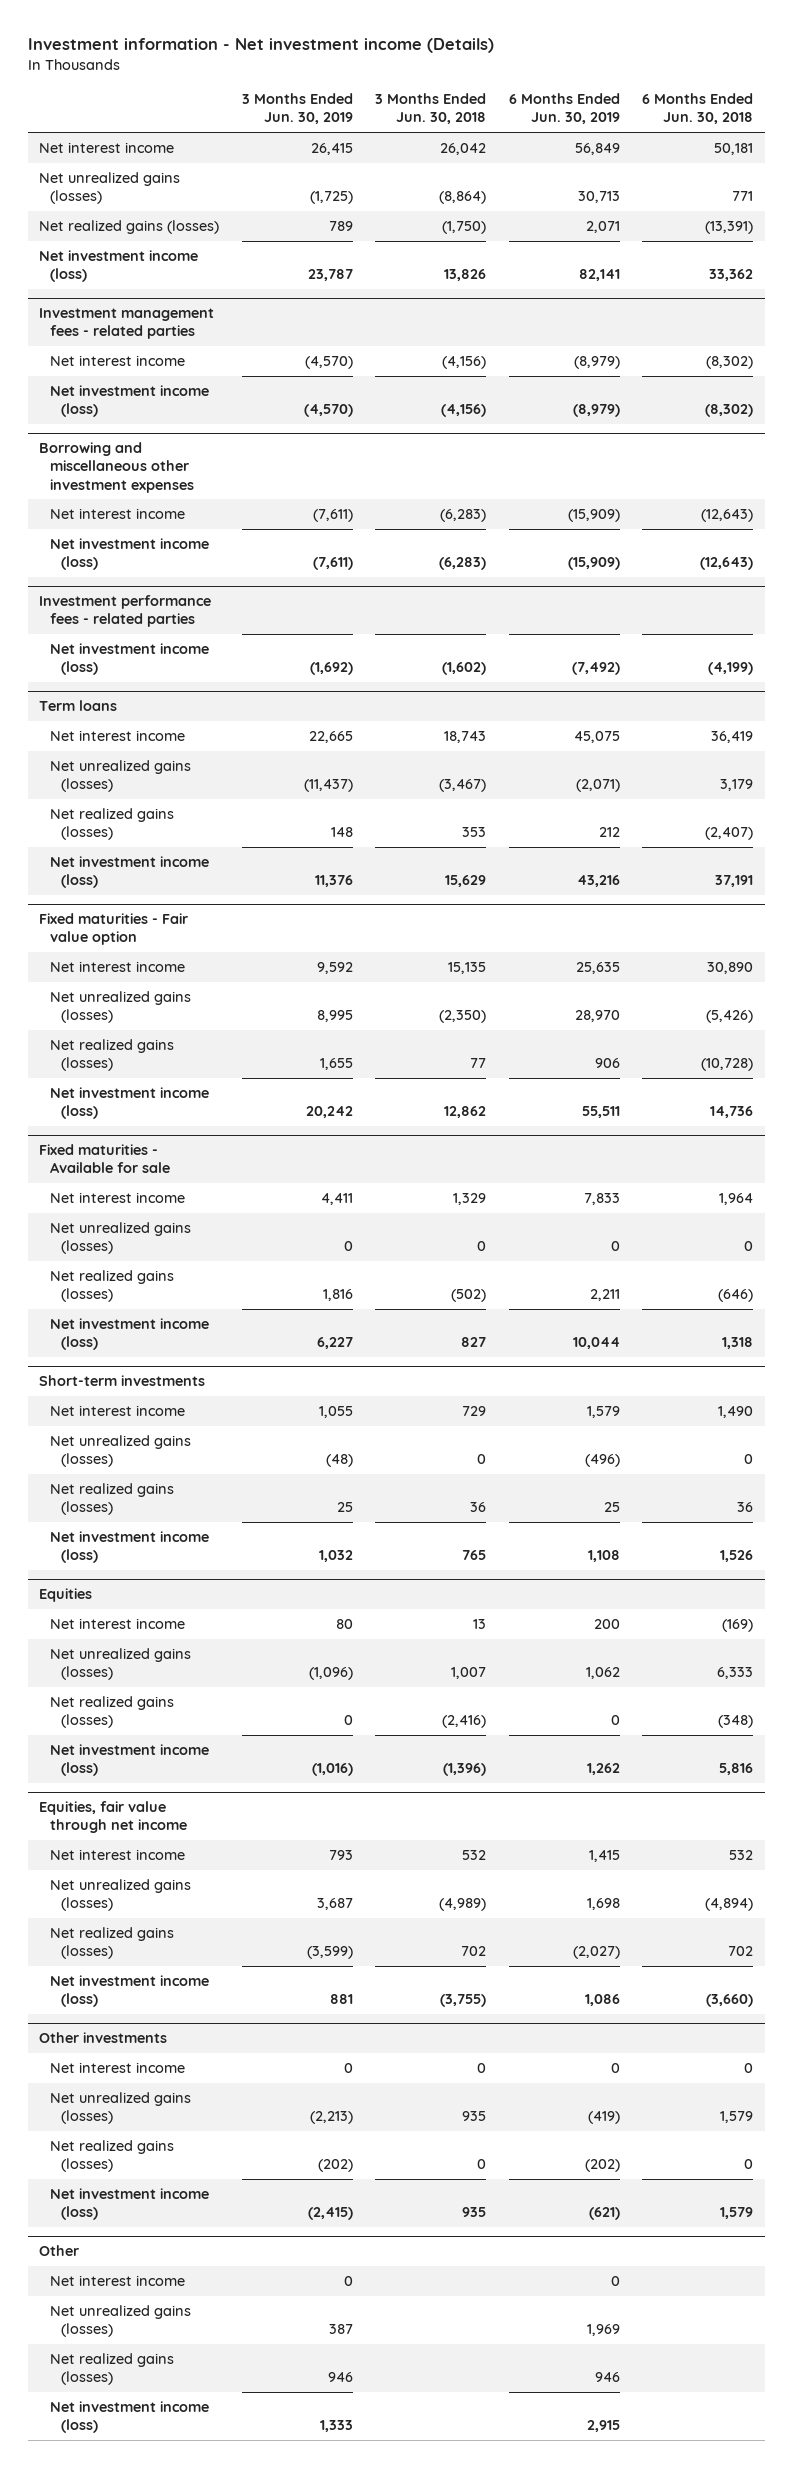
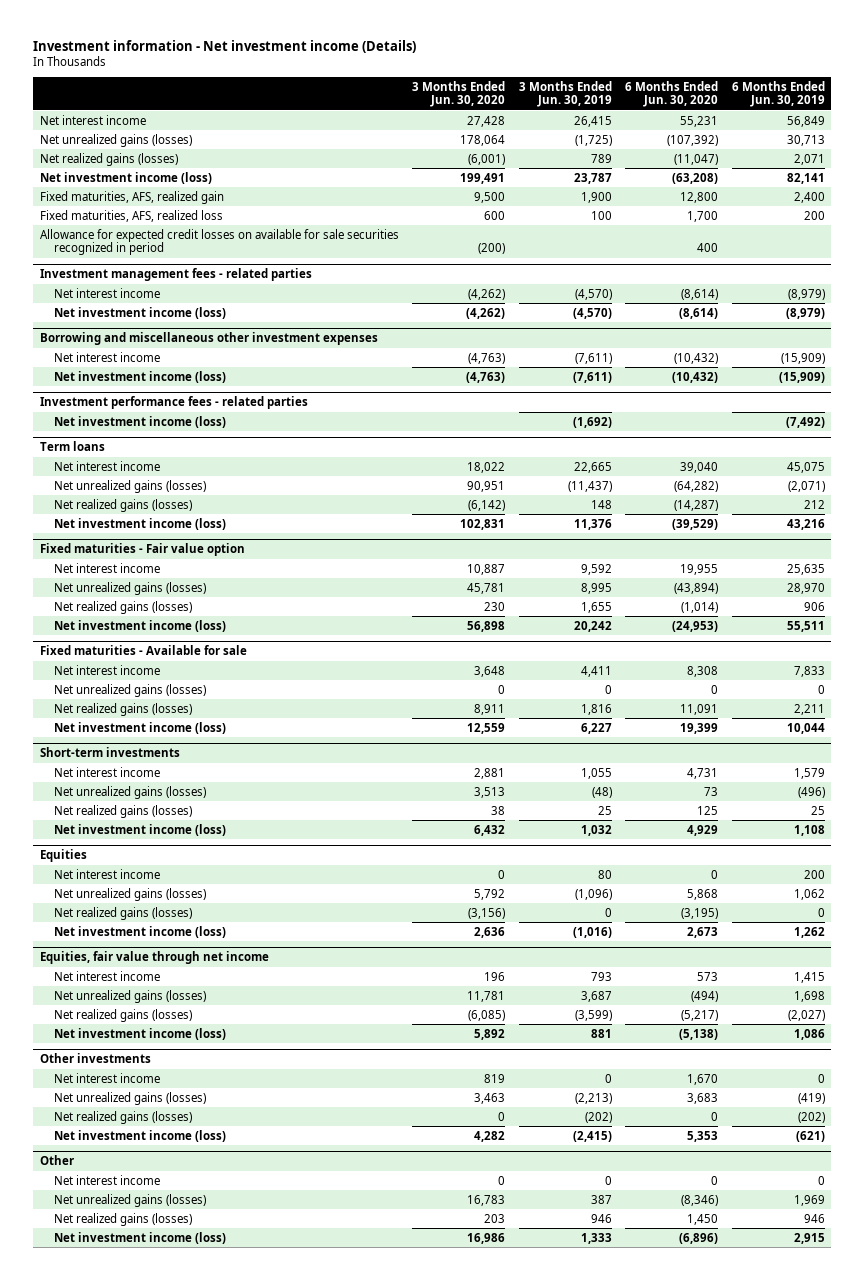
[375,93,487,125] 3 Months Ended Jun. 30, 2018 -> none
[642,93,754,125] 6 Months Ended Jun. 30, 2018 -> none
none -> [412,81,506,108] 3 Months Ended Jun. 30, 2020
none -> [625,81,719,108] 6 Months Ended Jun. 30, 2020
none -> [39,190,224,204] Fixed maturities, AFS, realized gain
none -> [39,209,223,222] Fixed maturities, AFS, realized loss
none -> [39,228,399,256] Allowance for expected credit losses on available for sale securities recognized in period

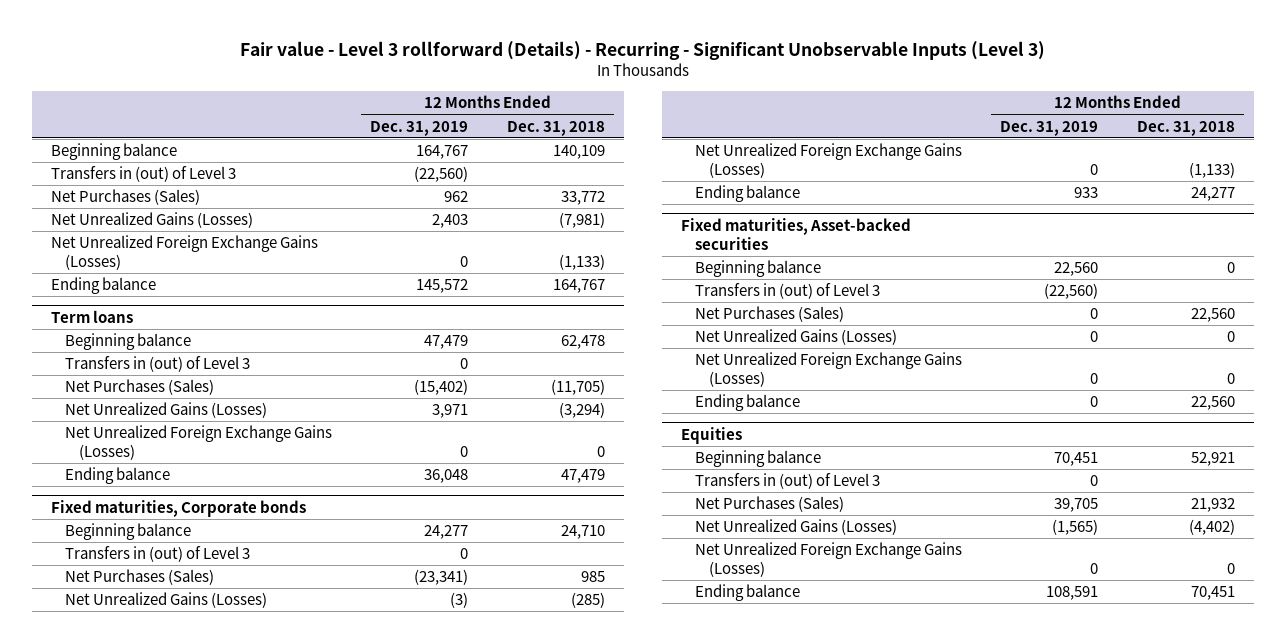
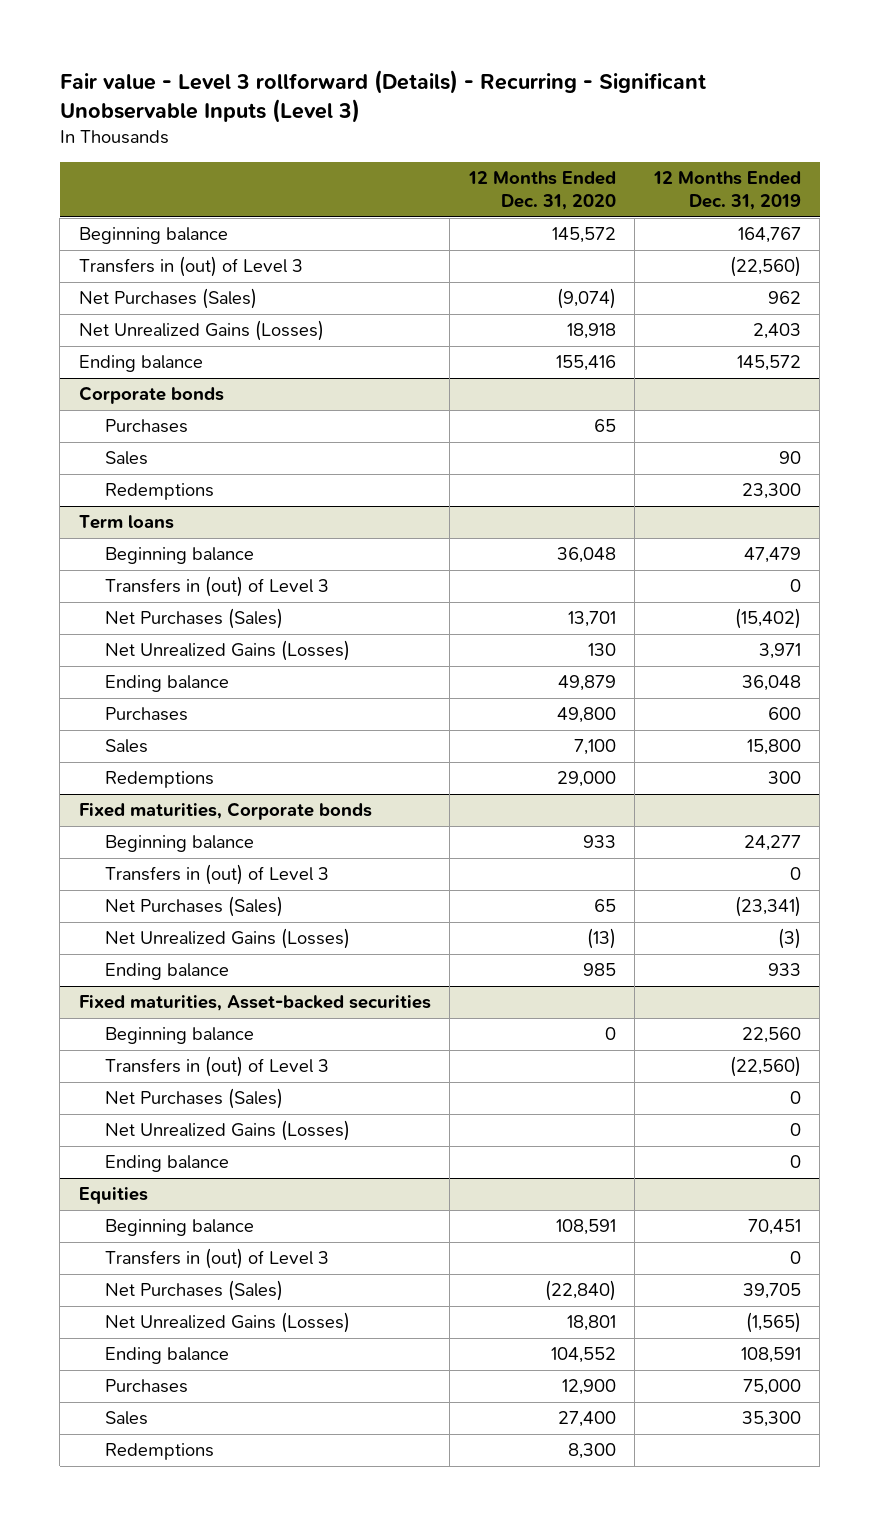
[506,120,605,136] Dec. 31, 2018 -> none
none -> [467,171,616,211] 12 Months Ended Dec. 31, 2020
[51,235,319,271] Net Unrealized Foreign Exchange Gains (Losses) -> none
none -> [78,386,224,405] Corporate bonds
none -> [104,419,188,434] Purchases
none -> [104,451,148,466] Sales
none -> [104,483,214,501] Redemptions
[64,425,332,461] Net Unrealized Foreign Exchange Gains (Losses) -> none
none -> [104,707,188,722] Purchases
none -> [104,739,148,754] Sales
none -> [104,771,214,789] Redemptions
[694,143,962,179] Net Unrealized Foreign Exchange Gains (Losses) -> none
[694,352,962,388] Net Unrealized Foreign Exchange Gains (Losses) -> none
[694,542,962,578] Net Unrealized Foreign Exchange Gains (Losses) -> none
none -> [104,1379,188,1394] Purchases
none -> [104,1411,148,1426] Sales
none -> [104,1443,214,1461] Redemptions

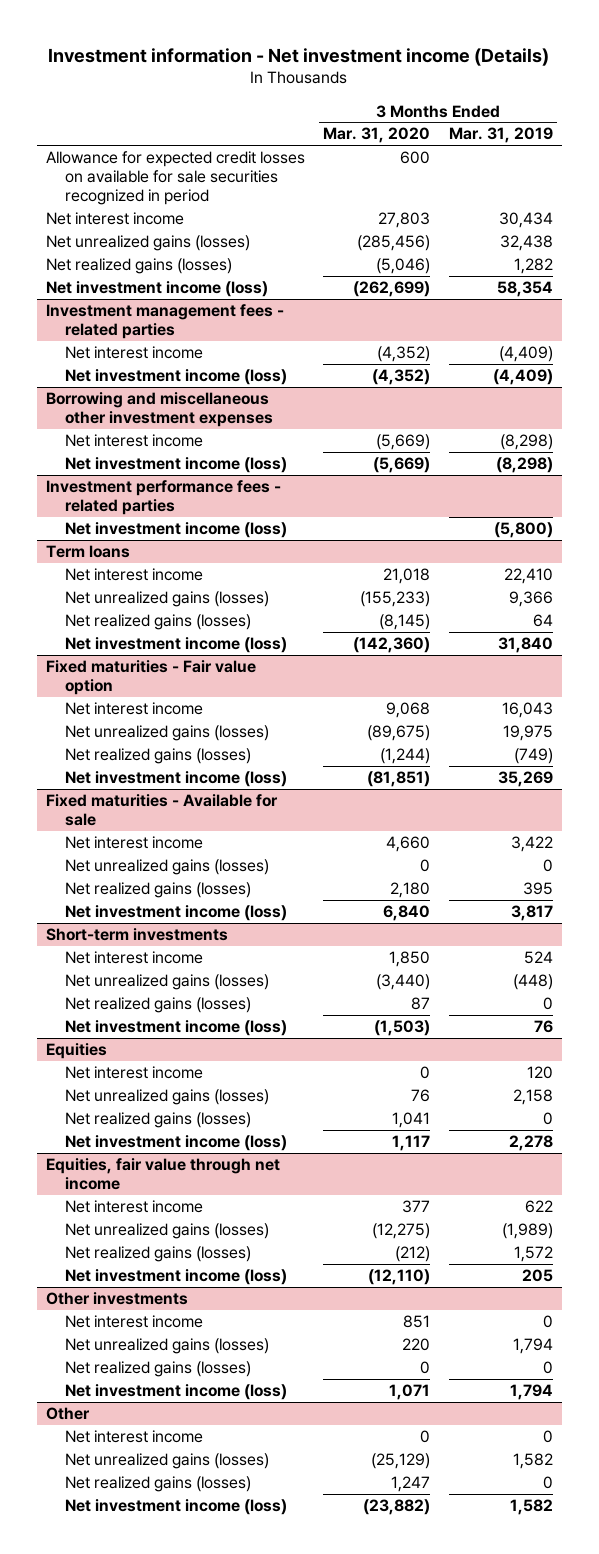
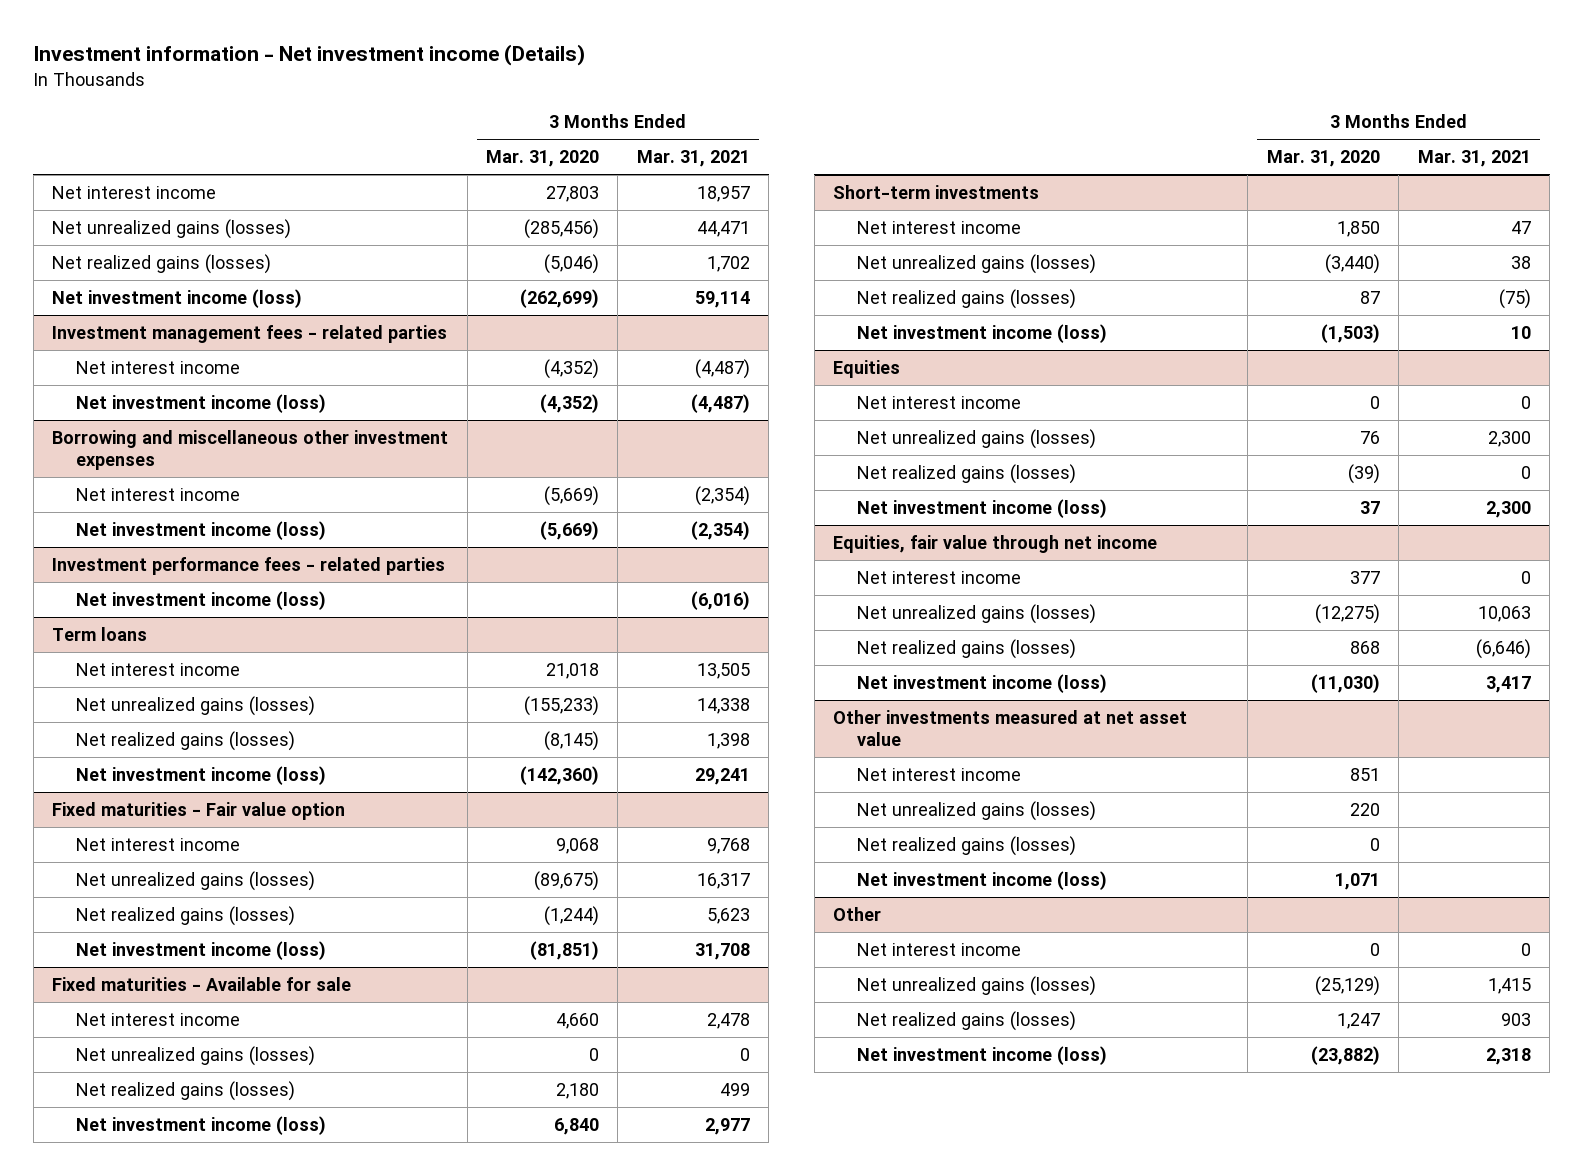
[448,127,553,144] Mar. 31, 2019 -> none
none -> [636,150,750,168] Mar. 31, 2021
[45,151,305,205] Allowance for expected credit losses on available for sale securities recognized in period -> none
[392,1112,431,1129] 1,041 -> [1347,464,1380,485] (39)
[392,1135,431,1152] 1,117 -> [1359,501,1380,515] 37
[395,1246,431,1263] (212) -> [1349,641,1380,655] 868
[368,1269,431,1286] (12,110) -> [1310,674,1380,694] (11,030)
[45,1292,188,1306] Other investments -> [833,710,1188,746] Other investments measured at net asset value

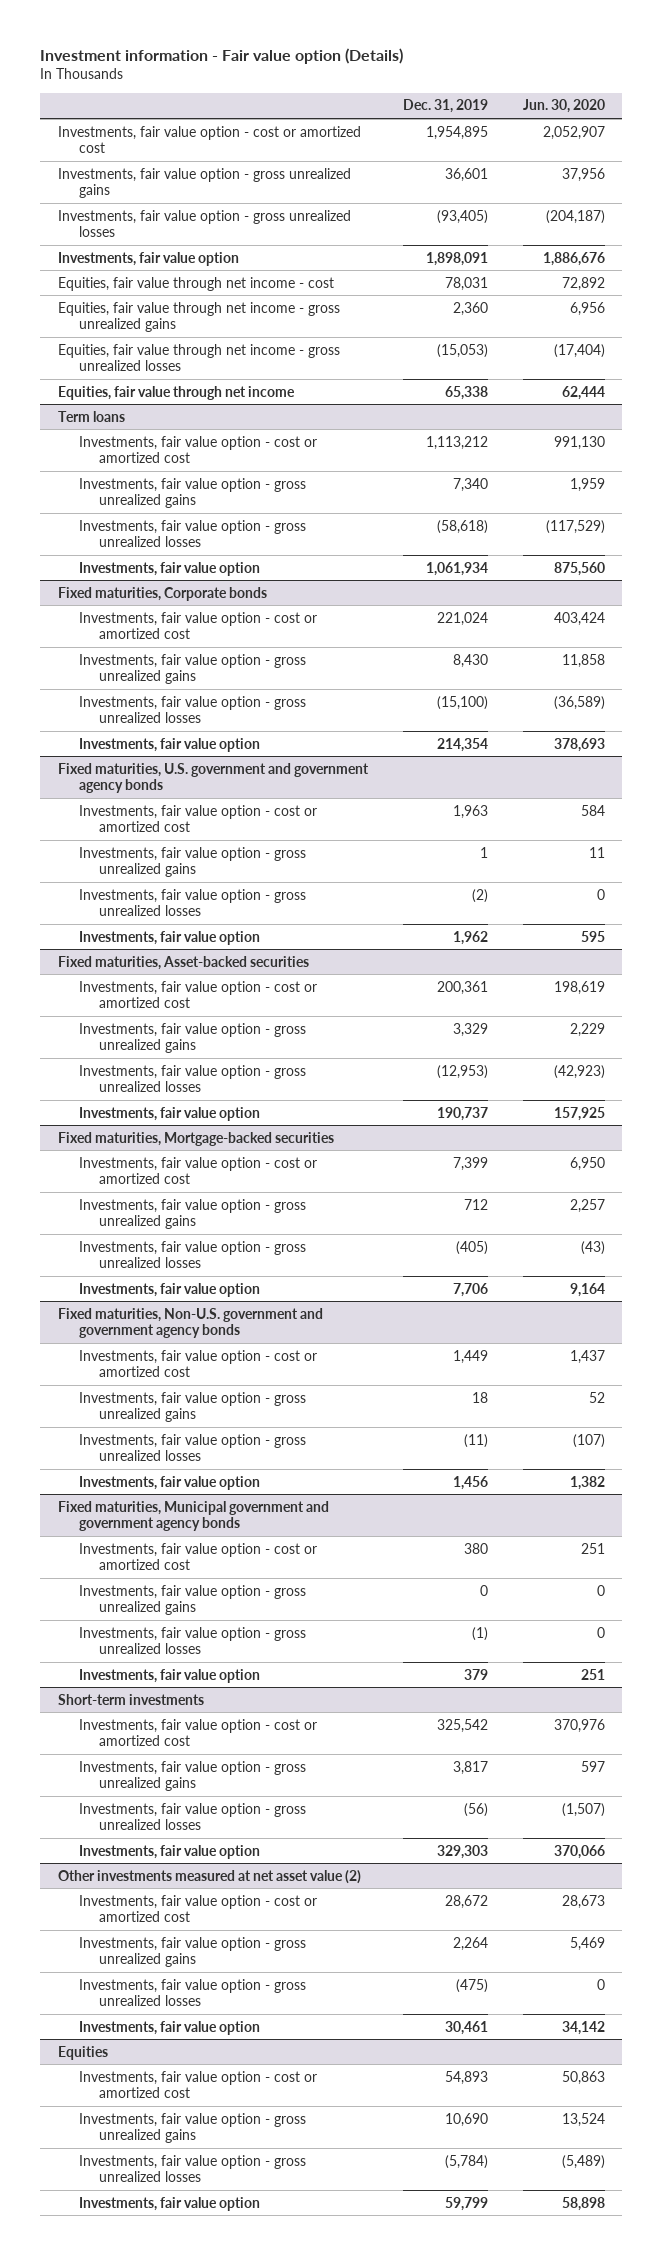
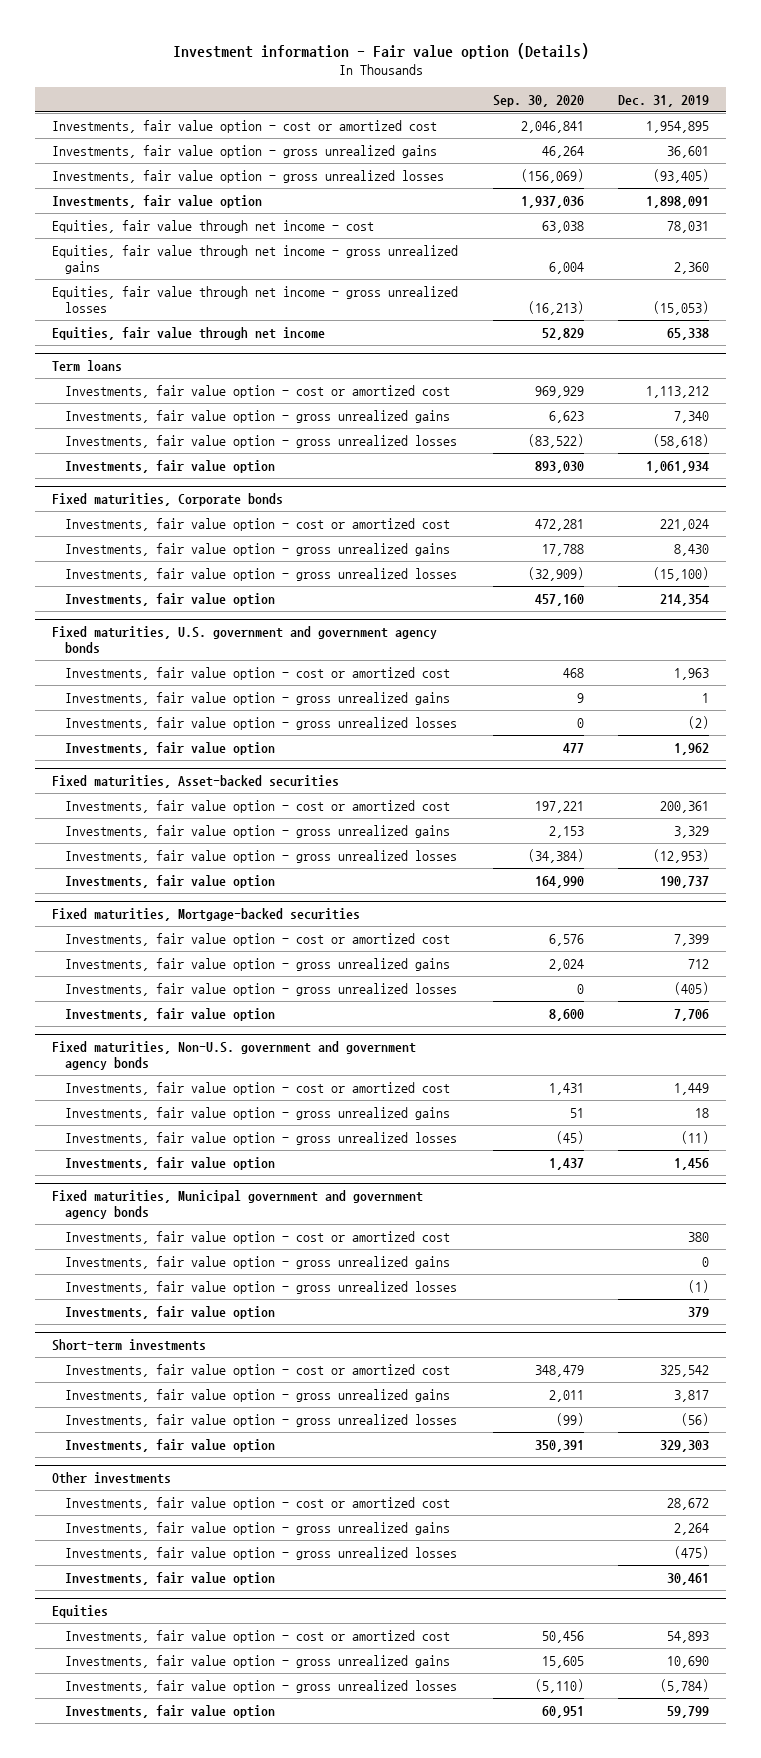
[522,99,605,114] Jun. 30, 2020 -> none
none -> [492,94,584,107] Sep. 30, 2020
[57,1869,361,1884] Other investments measured at net asset value (2) -> [52,1471,172,1484] Other investments

